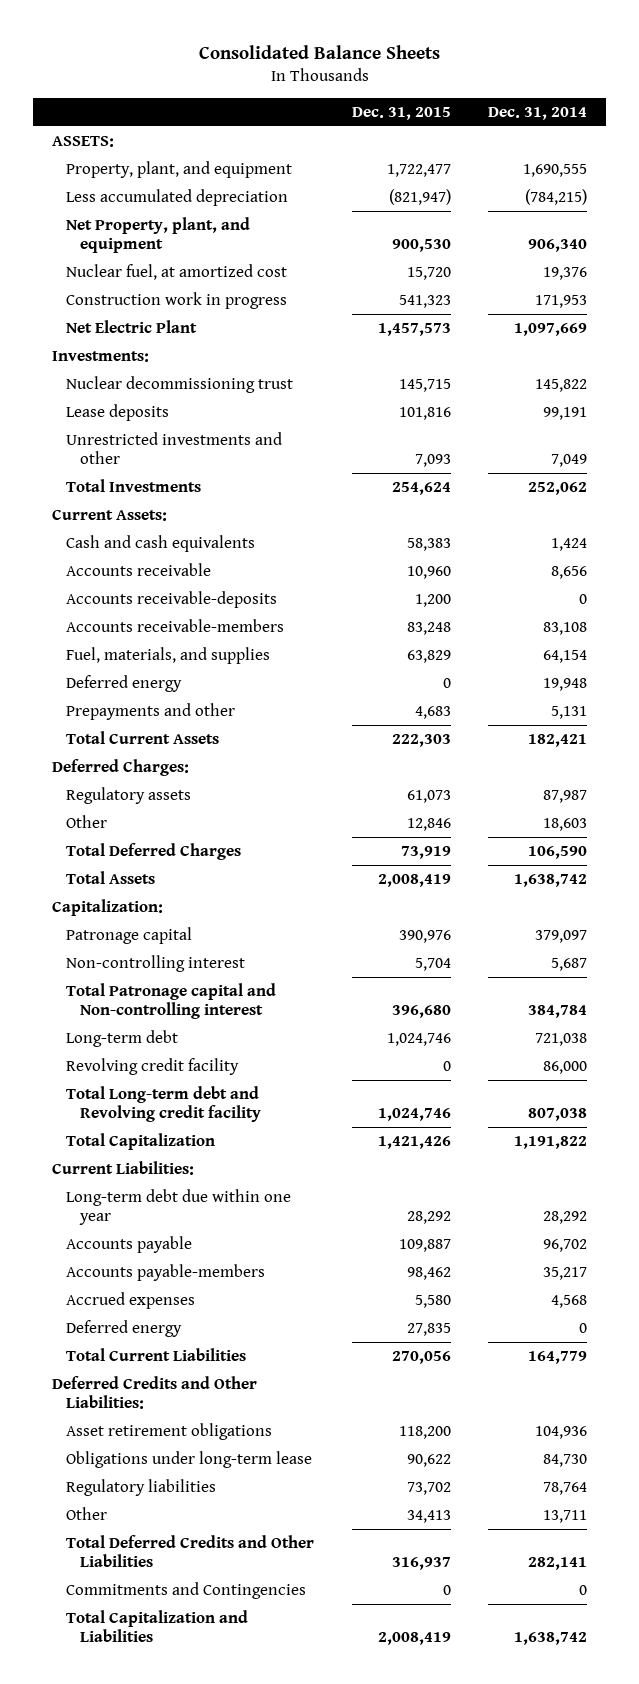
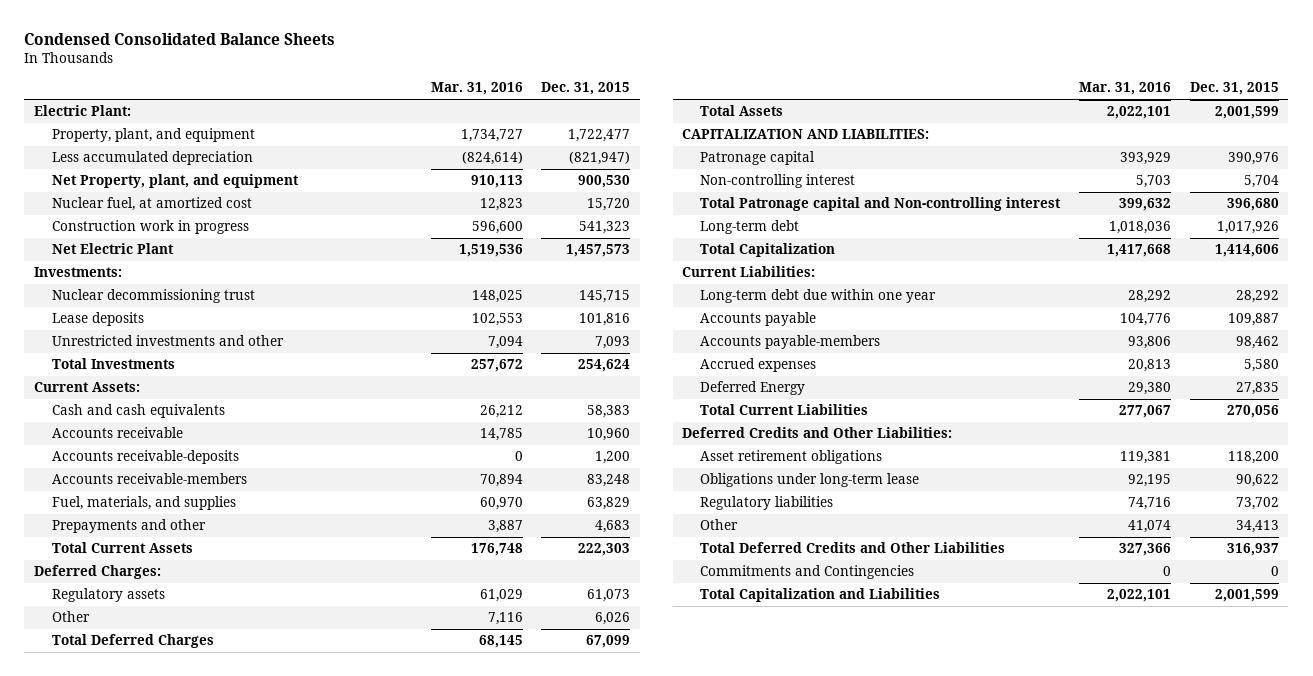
[198,44,440,59] Consolidated Balance Sheets -> [24,32,336,45] Condensed Consolidated Balance Sheets
[488,106,588,120] Dec. 31, 2014 -> none
none -> [430,82,523,96] Mar. 31, 2016
[52,136,115,148] ASSETS: -> none
none -> [33,105,131,117] Electric Plant:
[66,675,183,693] Deferred energy -> none
[52,899,164,917] Capitalization: -> none
[406,818,451,832] 12,846 -> [595,612,631,626] 6,026
[400,846,451,860] 73,919 -> [586,635,631,649] 67,099
[377,874,451,888] 2,008,419 -> [1214,106,1279,120] 2,001,599
none -> [682,129,930,140] CAPITALIZATION AND LIABILITIES:
[66,1058,240,1076] Revolving credit facility -> none
[66,1086,262,1123] Total Long-term debt and Revolving credit facility -> none
[386,1033,451,1047] 1,024,746 -> [1216,221,1279,235] 1,017,926
[377,1136,451,1150] 1,421,426 -> [1214,244,1279,258] 1,414,606
[66,1320,183,1338] Deferred energy -> [700,381,806,396] Deferred Energy
[377,1632,451,1646] 2,008,419 -> [1214,589,1279,603] 2,001,599

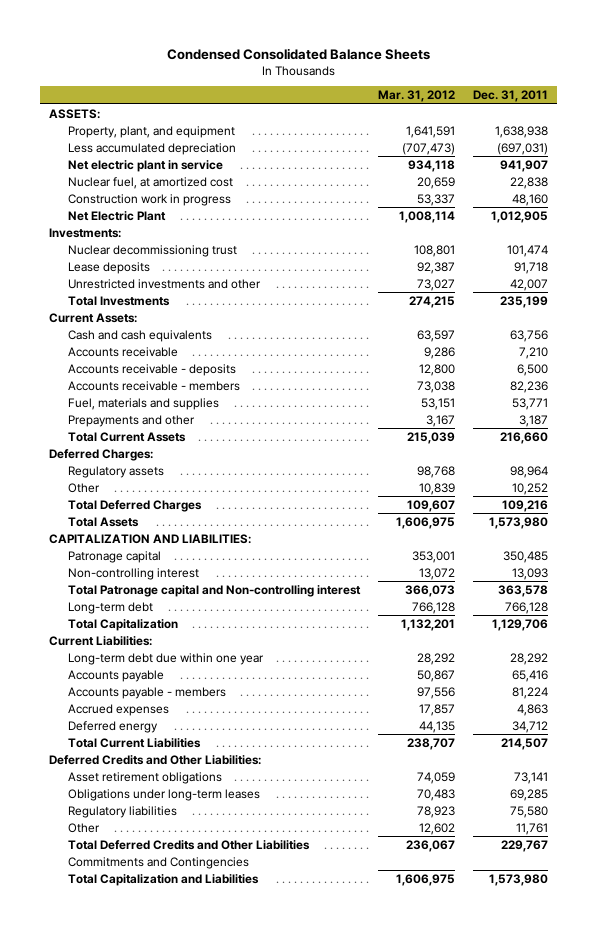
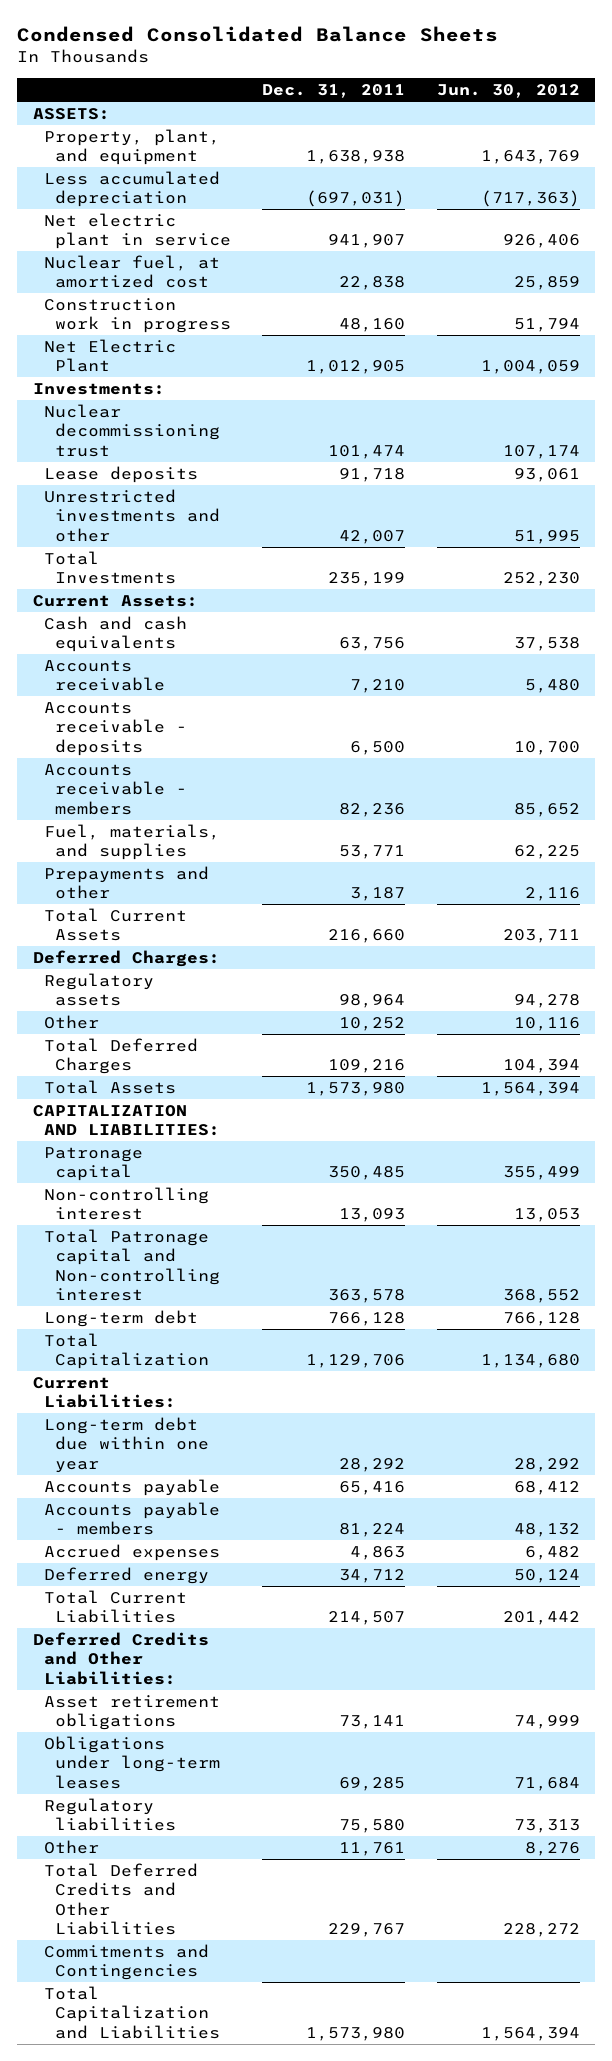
[377,90,455,103] Mar. 31, 2012 -> none
none -> [436,83,580,98] Jun. 30, 2012
[67,397,219,410] Fuel, materials and supplies -> [43,824,220,861] Fuel, materials, and supplies

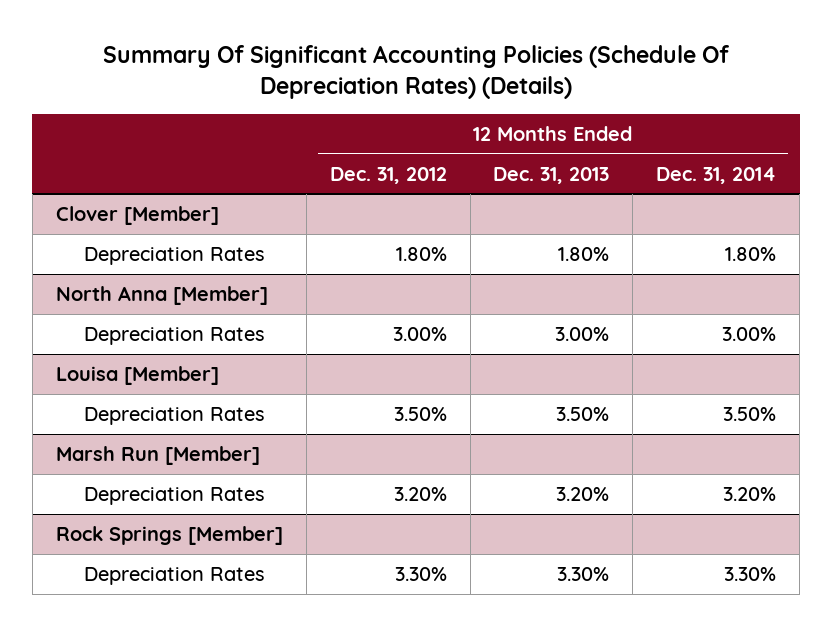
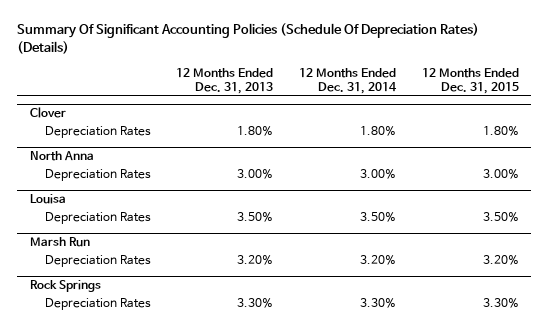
[329,166,447,184] Dec. 31, 2012 -> none
none -> [421,67,519,94] 12 Months Ended Dec. 31, 2015
[55,205,219,225] Clover [Member] -> [29,107,66,119] Clover
[55,285,268,305] North Anna [Member] -> [29,151,94,162] North Anna
[55,365,219,385] Louisa [Member] -> [29,194,66,205] Louisa
[55,445,260,465] Marsh Run [Member] -> [29,237,90,248] Marsh Run
[55,525,283,545] Rock Springs [Member] -> [29,280,101,293] Rock Springs

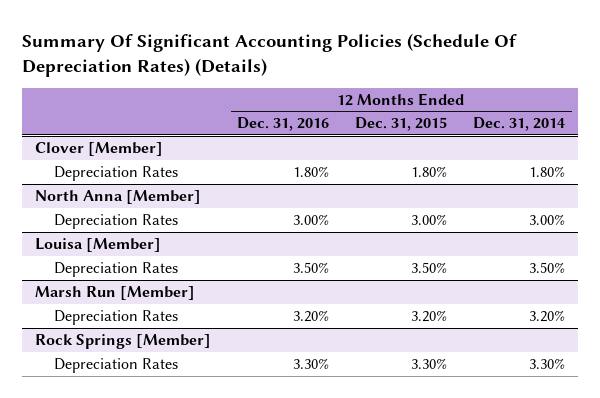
[176,67,274,94] 12 Months Ended Dec. 31, 2013 -> none
none -> [237,117,330,132] Dec. 31, 2016
[29,107,66,119] Clover -> [35,141,164,156] Clover [Member]
[29,151,94,162] North Anna -> [35,189,202,204] North Anna [Member]
[29,194,66,205] Louisa -> [35,237,162,252] Louisa [Member]
[29,237,90,248] Marsh Run -> [35,285,196,300] Marsh Run [Member]
[29,280,101,293] Rock Springs -> [35,333,212,349] Rock Springs [Member]

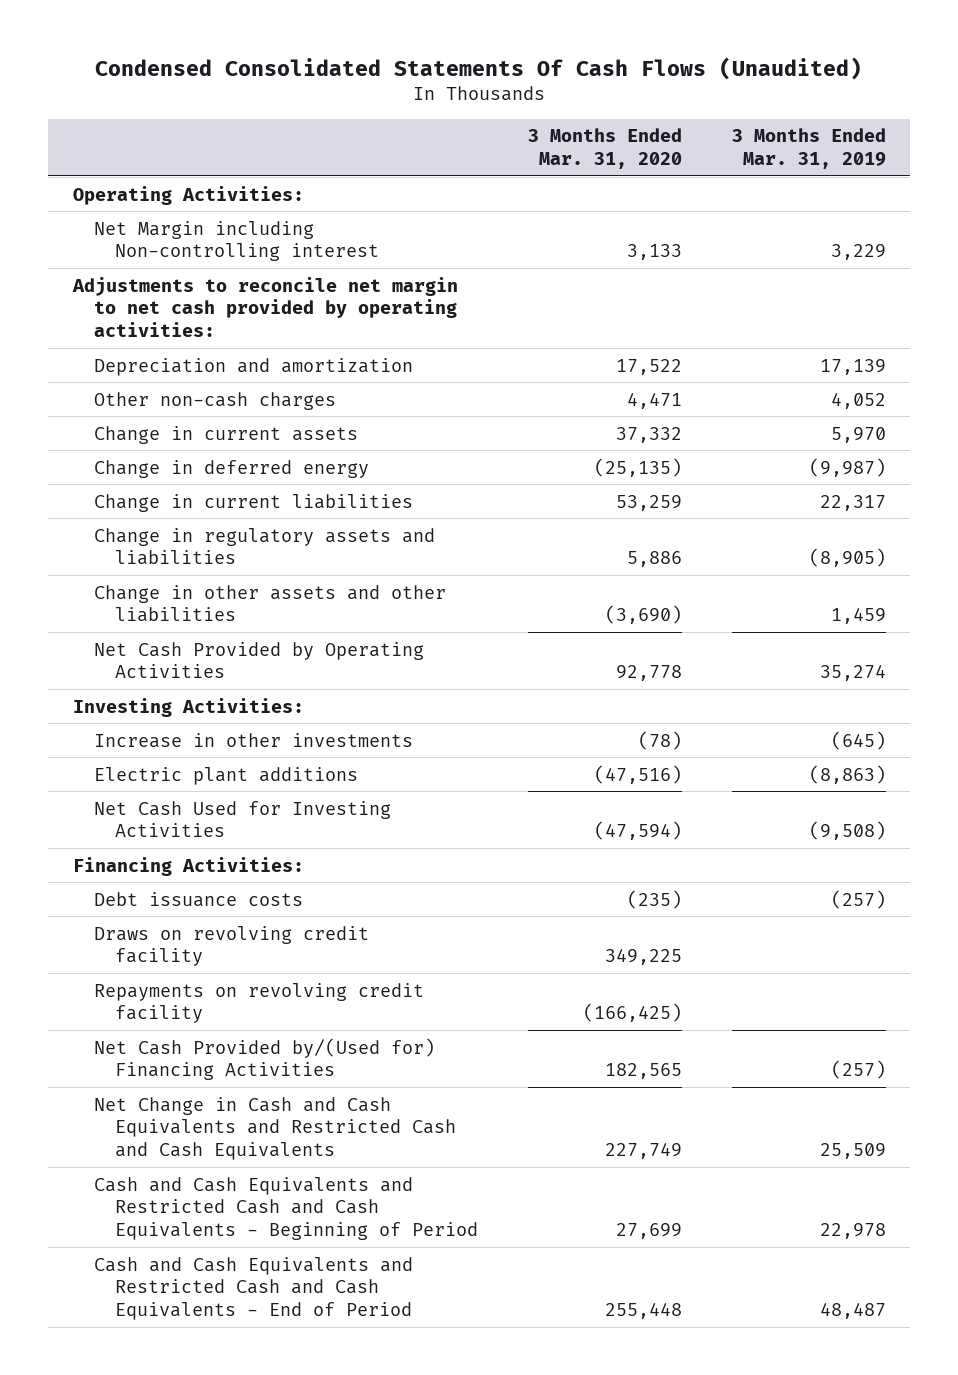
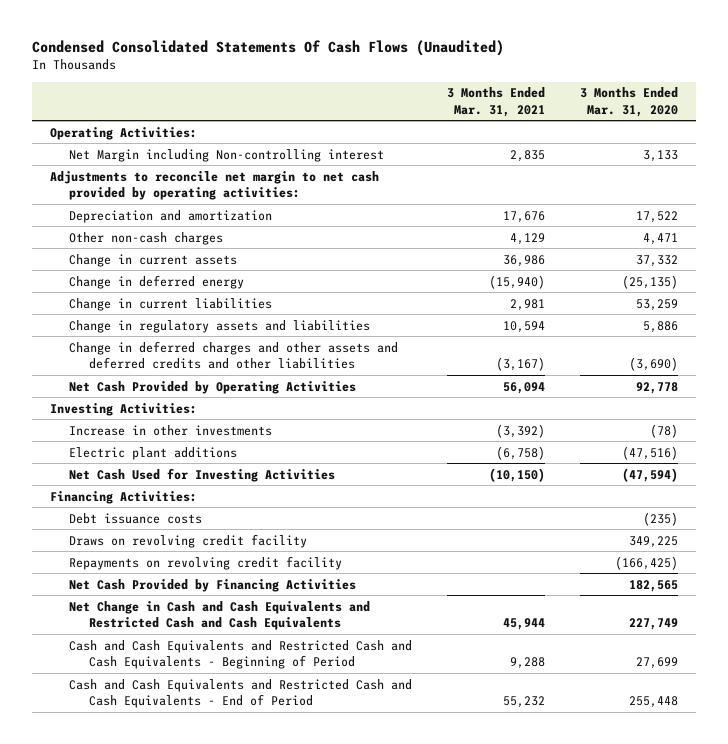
[731,128,886,169] 3 Months Ended Mar. 31, 2019 -> none
none -> [447,87,546,117] 3 Months Ended Mar. 31, 2021
[93,584,446,623] Change in other assets and other liabilities -> [69,340,399,369] Change in deferred charges and other assets and deferred credits and other liabilities
[93,1037,435,1081] Net Cash Provided by/(Used for) Financing Activities -> [69,578,357,592] Net Cash Provided by Financing Activities

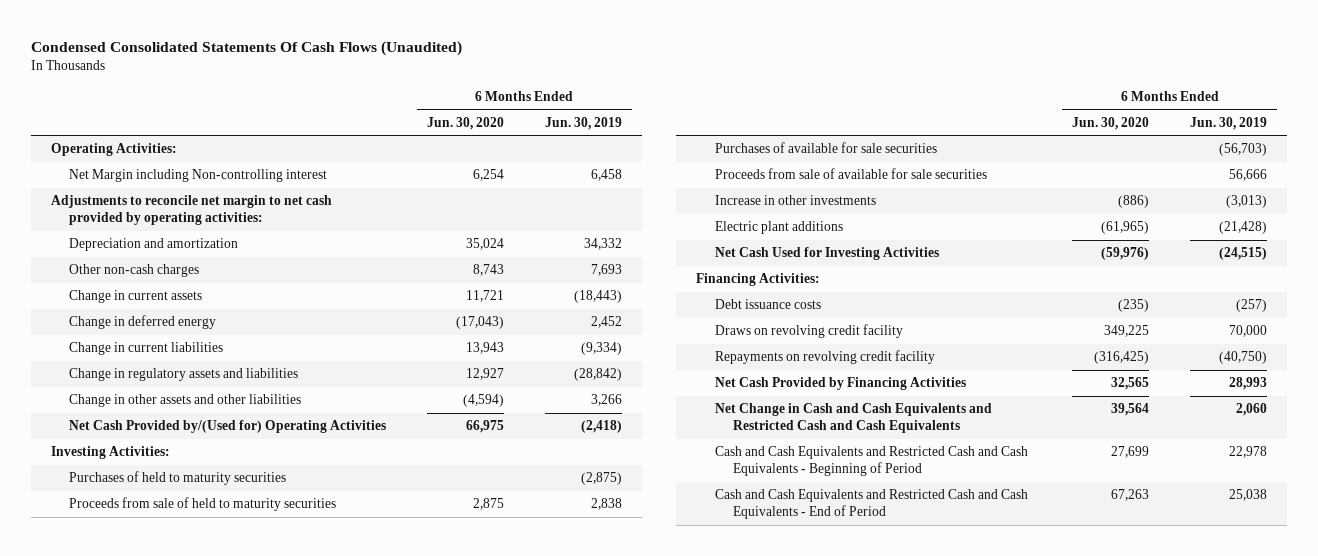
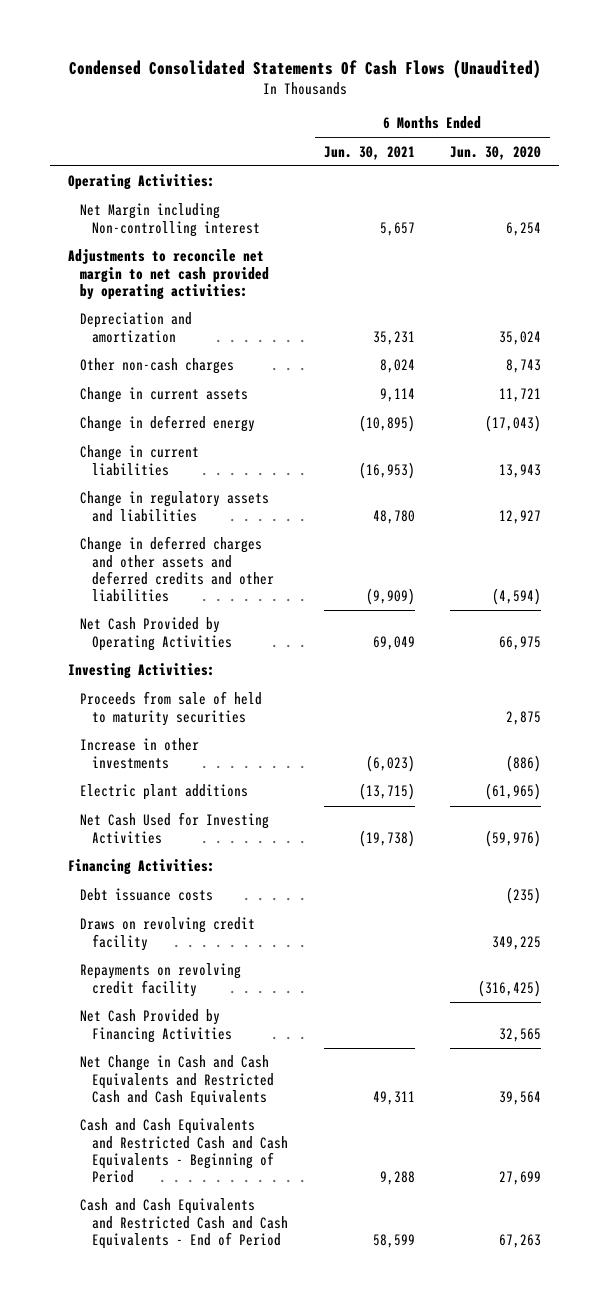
[544,116,622,130] Jun. 30, 2019 -> none
none -> [323,145,415,160] Jun. 30, 2021
[69,394,302,408] Change in other assets and other liabilities -> [80,536,275,603] Change in deferred charges and other assets and deferred credits and other liabilities
[69,420,387,434] Net Cash Provided by/(Used for) Operating Activities -> [80,617,233,651] Net Cash Provided by Operating Activities
[69,471,287,486] Purchases of held to maturity securities -> none
[714,142,937,154] Purchases of available for sale securities -> none
[714,168,987,180] Proceeds from sale of available for sale securities -> none

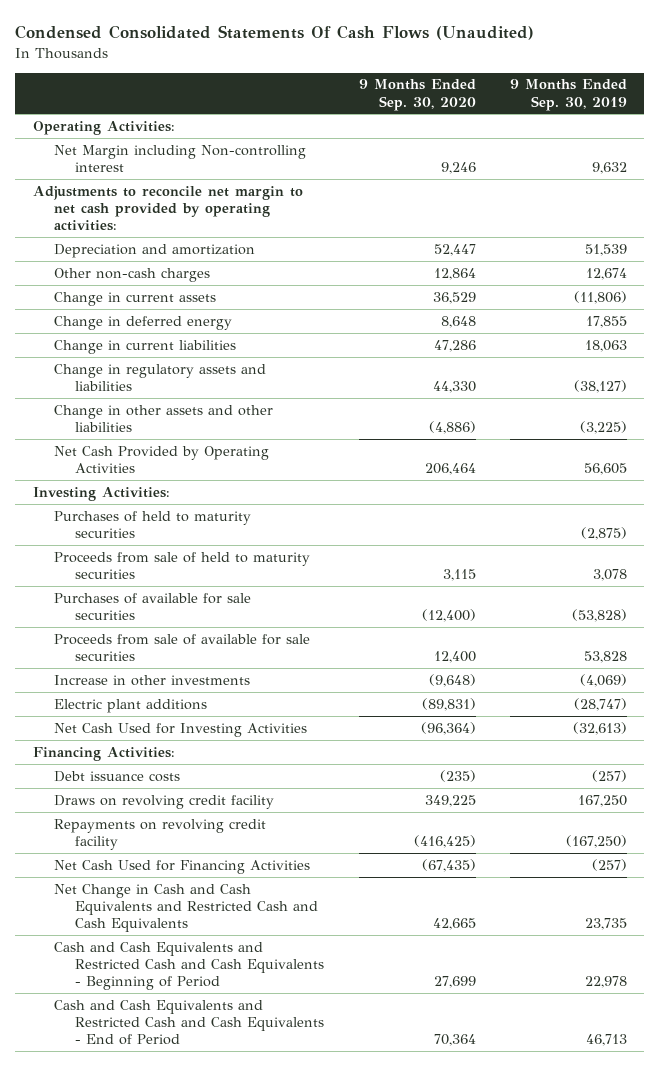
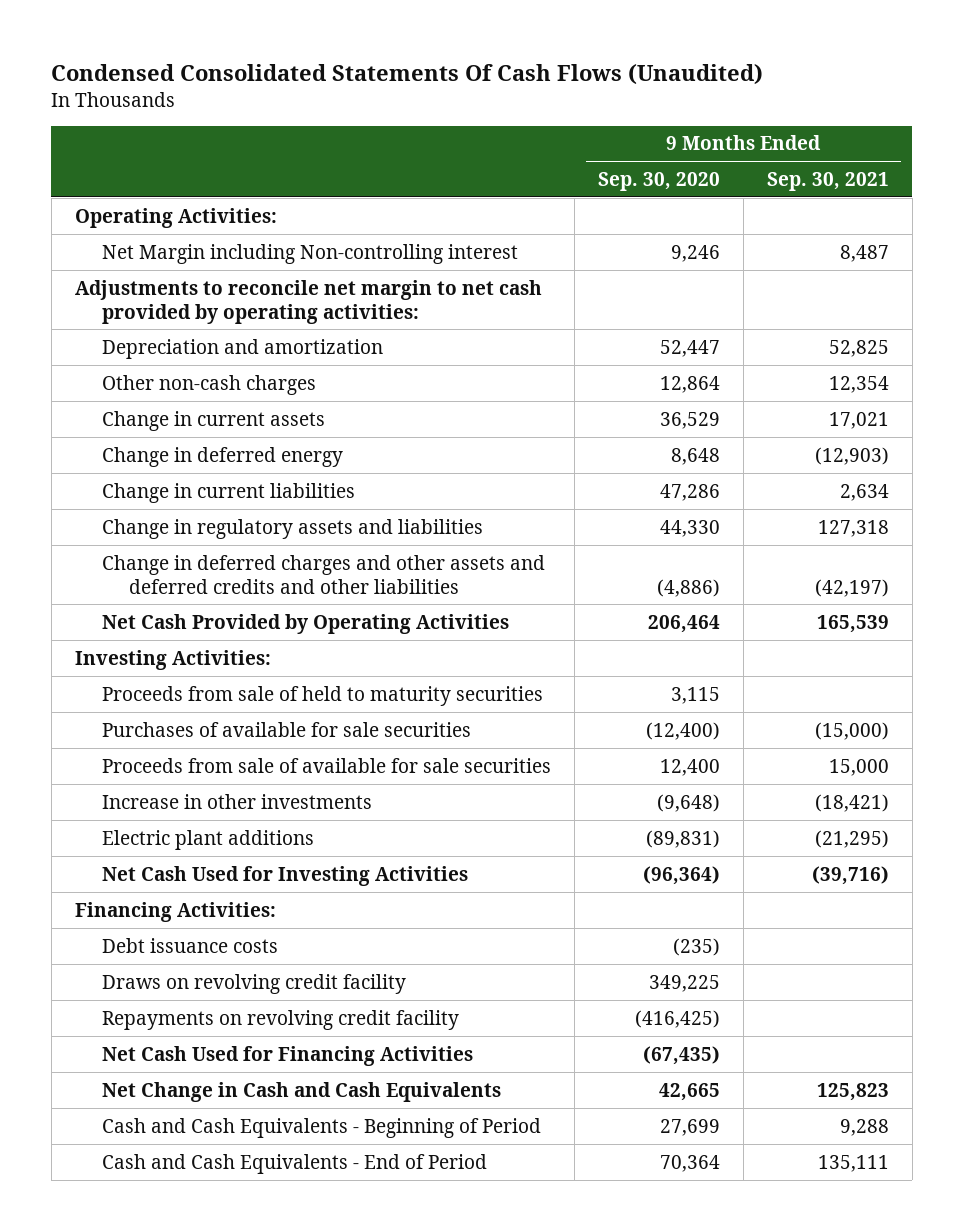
[510,79,628,111] 9 Months Ended Sep. 30, 2019 -> none
none -> [766,172,889,192] Sep. 30, 2021
[53,404,273,433] Change in other assets and other liabilities -> [101,554,545,594] Change in deferred charges and other assets and deferred credits and other liabilities
[53,510,251,539] Purchases of held to maturity securities -> none
[53,883,319,933] Net Change in Cash and Cash Equivalents and Restricted Cash and Cash Equivalents -> [101,1081,501,1102] Net Change in Cash and Cash Equivalents
[53,941,325,991] Cash and Cash Equivalents and Restricted Cash and Cash Equivalents - Beginning of Period -> [101,1117,541,1138] Cash and Cash Equivalents - Beginning of Period
[53,999,325,1046] Cash and Cash Equivalents and Restricted Cash and Cash Equivalents - End of Period -> [101,1153,487,1174] Cash and Cash Equivalents - End of Period

